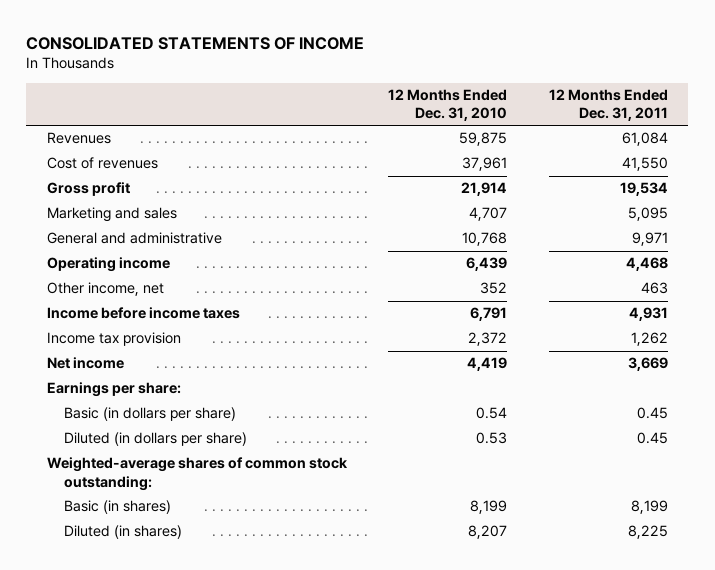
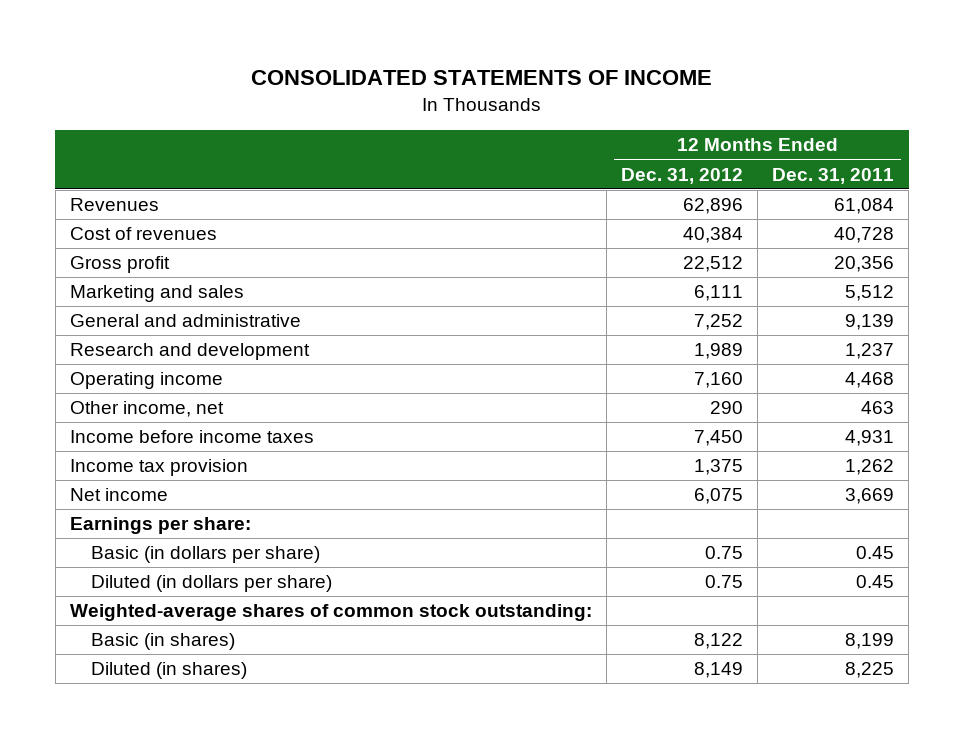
[388,89,508,122] 12 Months Ended Dec. 31, 2010 -> none
none -> [620,167,743,184] Dec. 31, 2012
[621,157,668,172] 41,550 -> [834,227,895,244] 40,728
[619,182,668,197] 19,534 -> [834,256,895,273] 20,356
[627,207,668,222] 5,095 -> [845,285,895,302] 5,512
[631,232,668,247] 9,971 -> [845,314,895,331] 9,139
none -> [69,343,310,361] Research and development

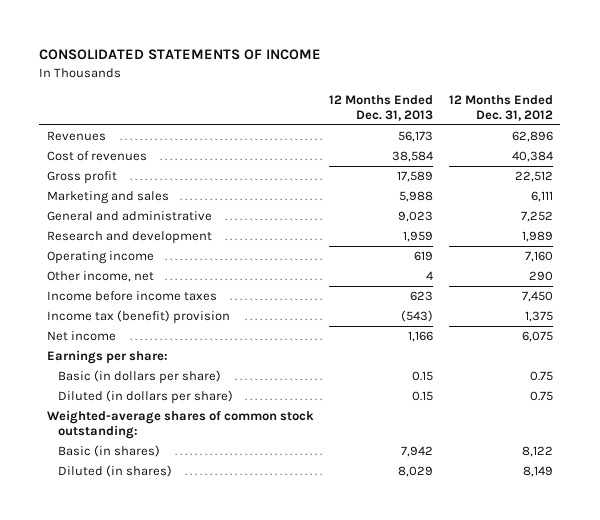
[772,167,895,184] Dec. 31, 2011 -> none
none -> [329,94,434,121] 12 Months Ended Dec. 31, 2013
[69,459,248,477] Income tax provision -> [47,310,231,325] Income tax (benefit) provision

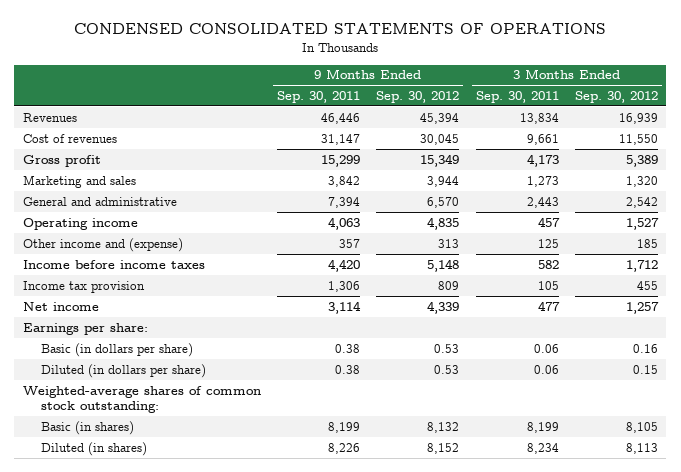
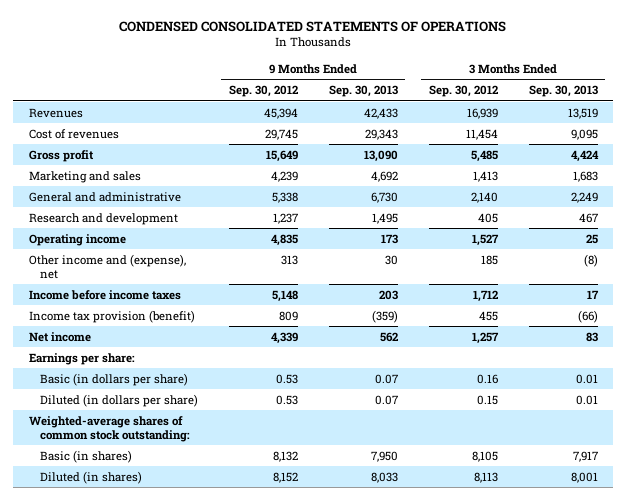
[276,90,360,103] Sep. 30, 2011 -> none
[475,90,559,103] Sep. 30, 2011 -> none
none -> [328,84,398,97] Sep. 30, 2013
none -> [528,84,598,97] Sep. 30, 2013
[420,133,460,145] 30,045 -> [264,128,298,140] 29,745
[618,133,658,145] 11,550 -> [465,128,498,140] 11,454
[420,153,460,167] 15,349 -> [265,149,298,162] 15,649
[625,154,658,167] 5,389 -> [470,149,498,162] 5,485
[427,175,460,187] 3,944 -> [270,170,298,182] 4,239
[625,175,658,187] 1,320 -> [472,170,498,182] 1,413
[427,196,460,208] 6,570 -> [271,191,298,203] 5,338
[625,196,658,208] 2,542 -> [470,191,498,203] 2,140
none -> [28,212,178,225] Research and development
[22,237,183,252] Other income and (expense) -> [28,253,186,279] Other income and (expense), net
[22,280,145,293] Income tax provision -> [28,309,195,323] Income tax provision (benefit)

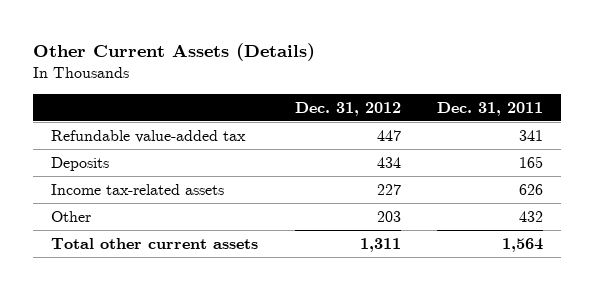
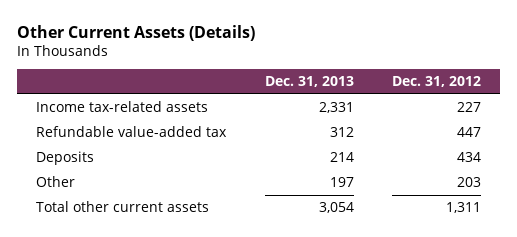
[437,101,544,116] Dec. 31, 2011 -> none
none -> [264,76,354,88] Dec. 31, 2013
[51,183,225,195] Income tax-related assets -> [36,101,209,113] Income tax-related assets

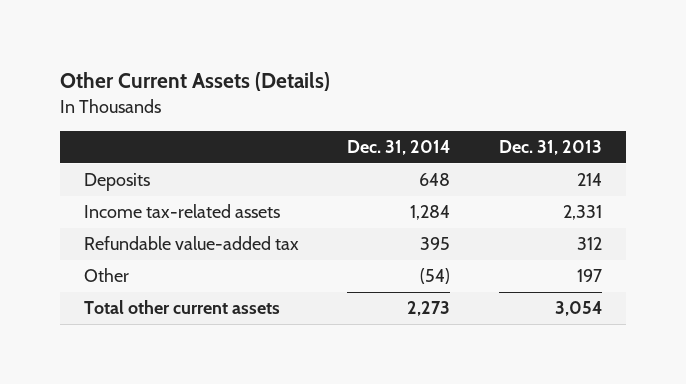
[392,76,482,88] Dec. 31, 2012 -> none
none -> [347,140,451,156] Dec. 31, 2014
[36,151,95,166] Deposits -> [83,173,150,192] Deposits

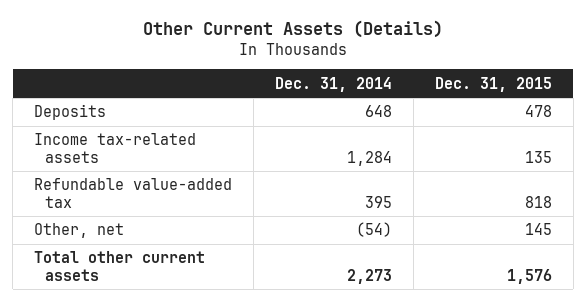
[498,140,602,156] Dec. 31, 2013 -> none
none -> [434,76,552,92] Dec. 31, 2015
[83,268,129,283] Other -> [34,223,125,239] Other, net

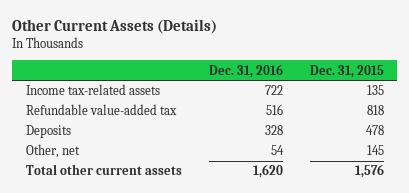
[275,76,393,92] Dec. 31, 2014 -> none
none -> [208,63,283,78] Dec. 31, 2016
[34,104,107,121] Deposits -> [25,125,71,139] Deposits

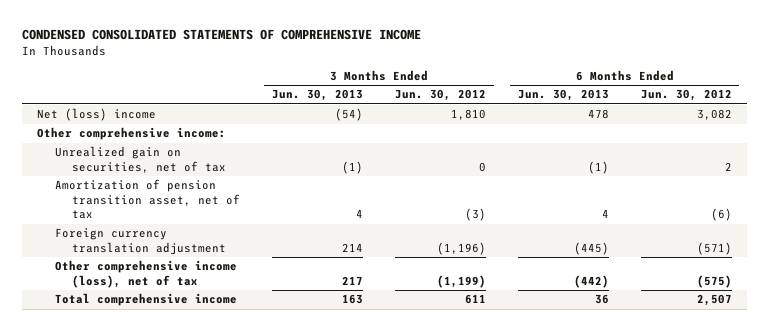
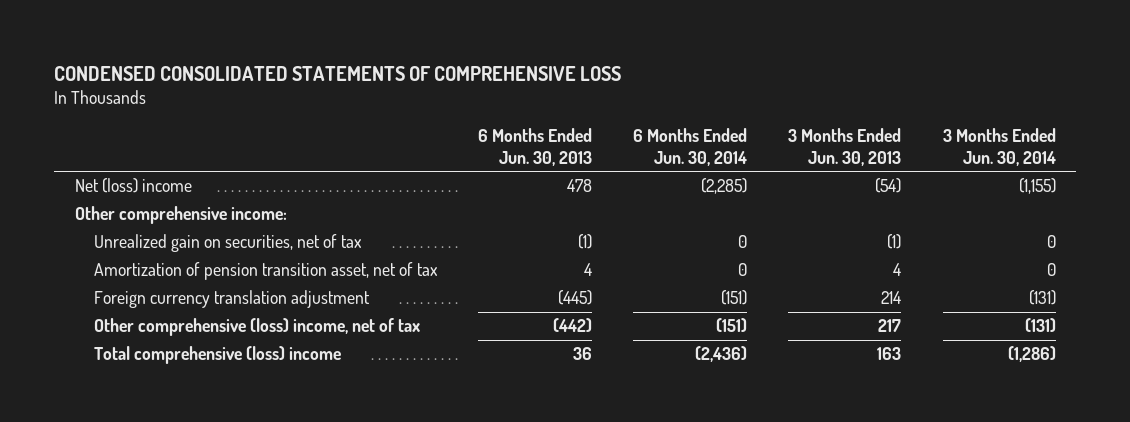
[21,29,421,41] CONDENSED CONSOLIDATED STATEMENTS OF COMPREHENSIVE INCOME -> [54,65,622,81] CONDENSED CONSOLIDATED STATEMENTS OF COMPREHENSIVE LOSS
[394,89,486,102] Jun. 30, 2012 -> none
[640,89,732,102] Jun. 30, 2012 -> none
none -> [633,127,748,166] 6 Months Ended Jun. 30, 2014
none -> [942,127,1056,166] 3 Months Ended Jun. 30, 2014
[54,260,237,288] Other comprehensive income (loss), net of tax -> [94,318,421,337] Other comprehensive (loss) income, net of tax
[54,293,237,307] Total comprehensive income -> [94,346,342,365] Total comprehensive (loss) income

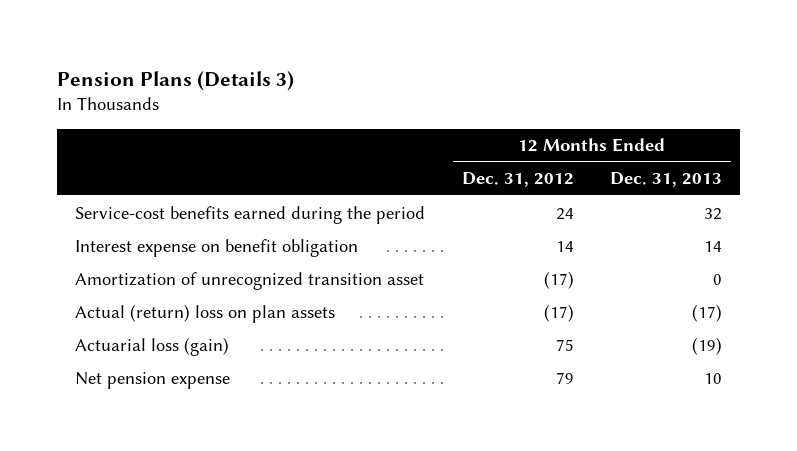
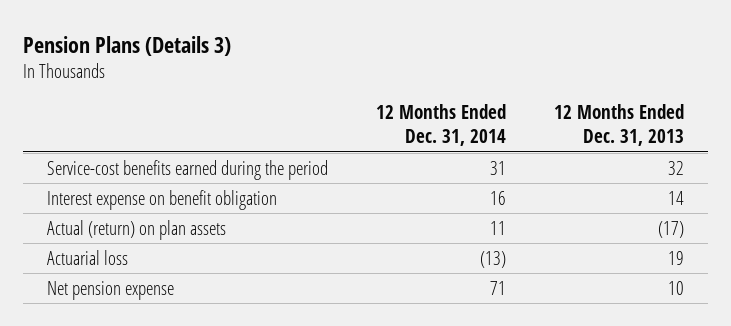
[461,172,574,188] Dec. 31, 2012 -> none
none -> [375,104,506,147] 12 Months Ended Dec. 31, 2014
[75,271,425,290] Amortization of unrecognized transition asset -> none
[75,303,336,323] Actual (return) loss on plan assets -> [46,219,226,240] Actual (return) on plan assets
[75,336,230,356] Actuarial loss (gain) -> [46,249,128,265] Actuarial loss
[692,336,723,355] (19) -> [667,250,684,265] 19

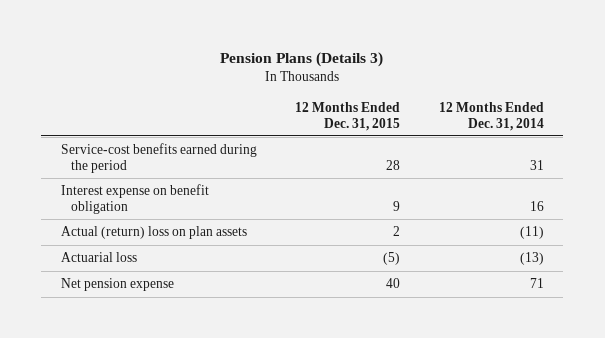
[553,104,684,147] 12 Months Ended Dec. 31, 2013 -> none
none -> [295,101,401,131] 12 Months Ended Dec. 31, 2015
[46,219,226,240] Actual (return) on plan assets -> [60,226,247,240] Actual (return) loss on plan assets
[489,220,506,235] 11 -> [519,226,544,240] (11)

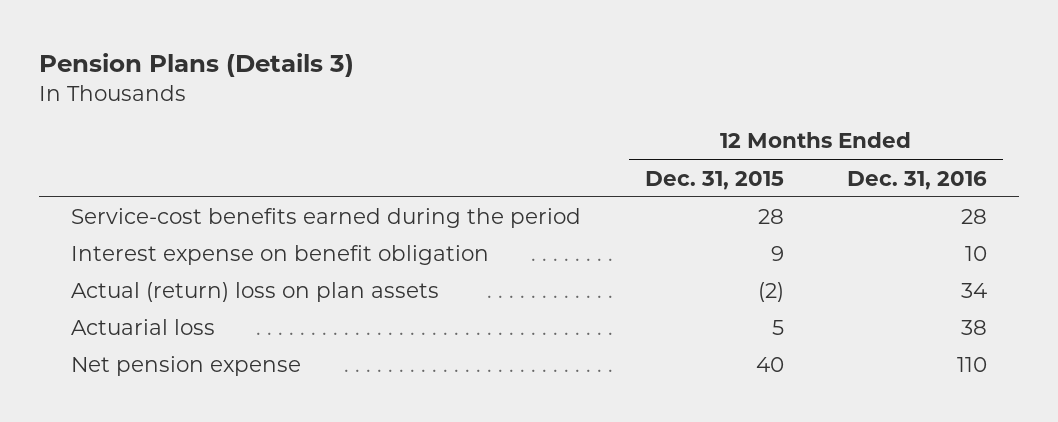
[438,101,544,131] 12 Months Ended Dec. 31, 2014 -> none
none -> [847,170,988,190] Dec. 31, 2016
[393,226,401,237] 2 -> [757,282,784,303] (2)
[383,252,401,266] (5) -> [771,320,784,336] 5

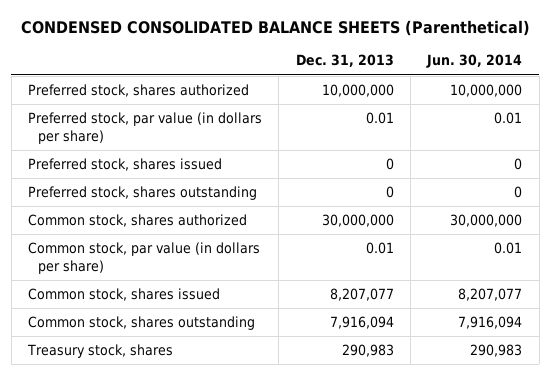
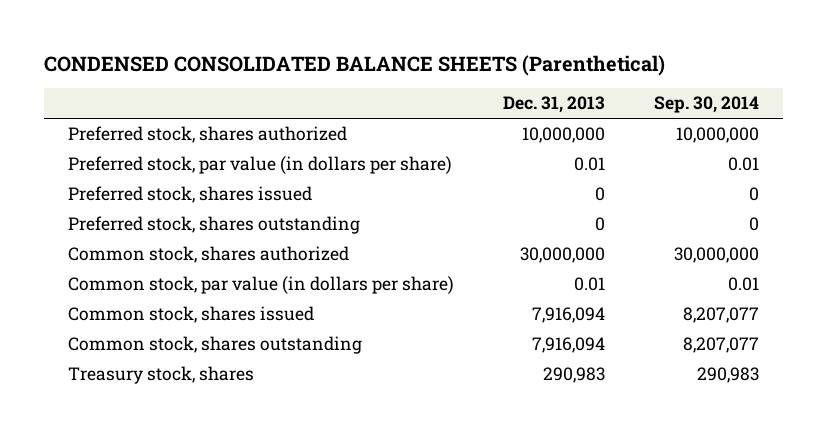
[426,54,523,69] Jun. 30, 2014 -> none
none -> [653,96,759,114] Sep. 30, 2014
[329,288,394,302] 8,207,077 -> [531,307,605,324] 7,916,094

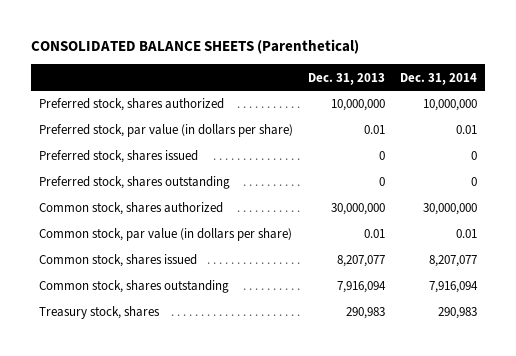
[43,54,665,76] CONDENSED CONSOLIDATED BALANCE SHEETS (Parenthetical) -> [31,39,360,55] CONSOLIDATED BALANCE SHEETS (Parenthetical)
[653,96,759,114] Sep. 30, 2014 -> none
none -> [400,72,478,85] Dec. 31, 2014
[531,307,605,324] 7,916,094 -> [337,255,386,268] 8,207,077

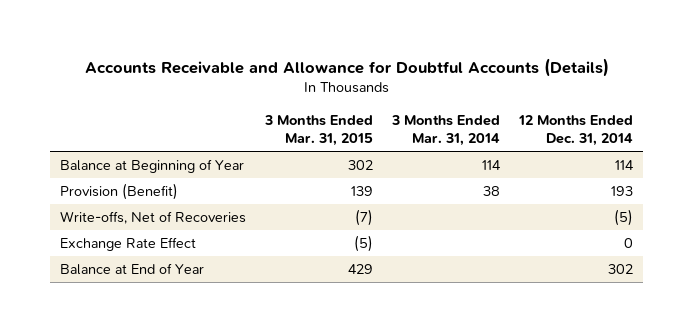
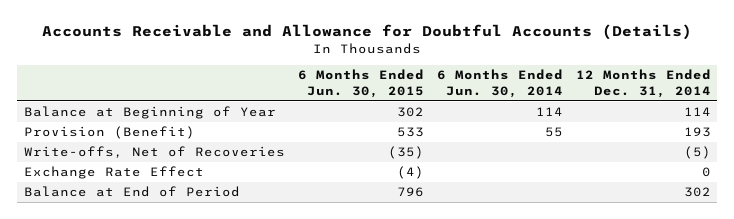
[264,114,374,147] 3 Months Ended Mar. 31, 2015 -> none
[391,114,501,147] 3 Months Ended Mar. 31, 2014 -> none
none -> [297,69,424,98] 6 Months Ended Jun. 30, 2015
none -> [436,69,563,98] 6 Months Ended Jun. 30, 2014
[60,262,205,275] Balance at End of Year -> [23,186,240,198] Balance at End of Period

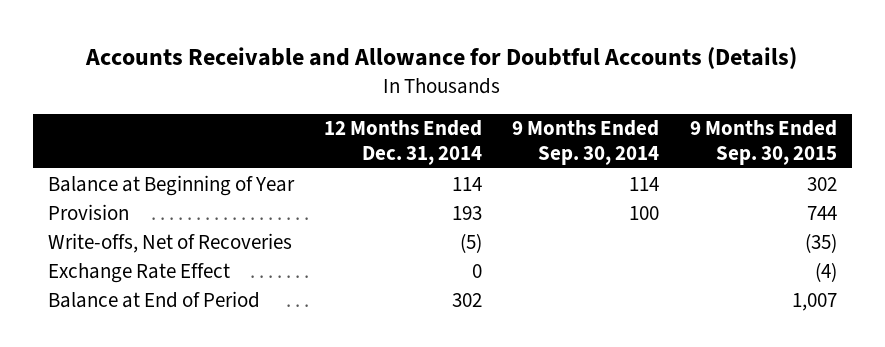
[297,69,424,98] 6 Months Ended Jun. 30, 2015 -> none
[436,69,563,98] 6 Months Ended Jun. 30, 2014 -> none
none -> [512,120,660,165] 9 Months Ended Sep. 30, 2014
none -> [689,120,837,165] 9 Months Ended Sep. 30, 2015
[23,126,195,140] Provision (Benefit) -> [47,203,129,220] Provision

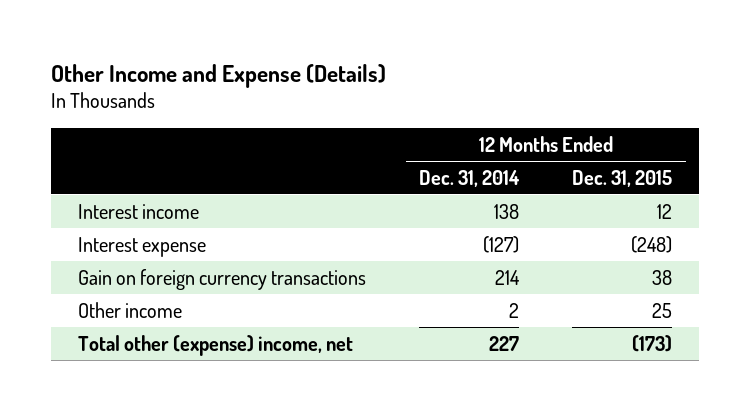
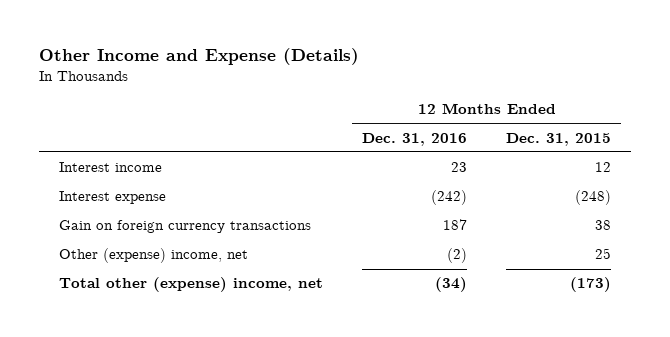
[418,169,520,187] Dec. 31, 2014 -> none
none -> [362,132,468,146] Dec. 31, 2016
[77,301,182,318] Other income -> [58,248,248,264] Other (expense) income, net

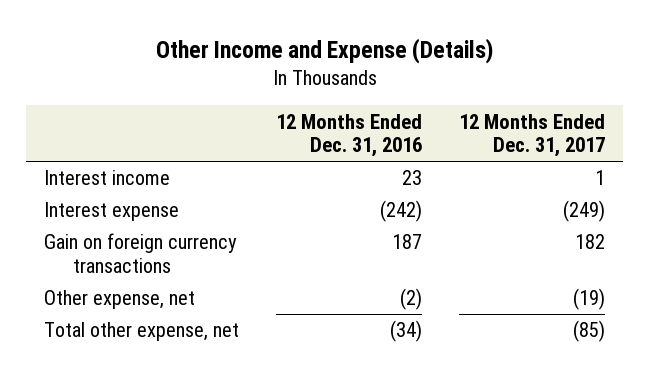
[506,132,612,146] Dec. 31, 2015 -> none
none -> [458,113,605,158] 12 Months Ended Dec. 31, 2017
[58,248,248,264] Other (expense) income, net -> [44,290,196,310] Other expense, net
[58,277,323,293] Total other (expense) income, net -> [44,322,240,342] Total other expense, net

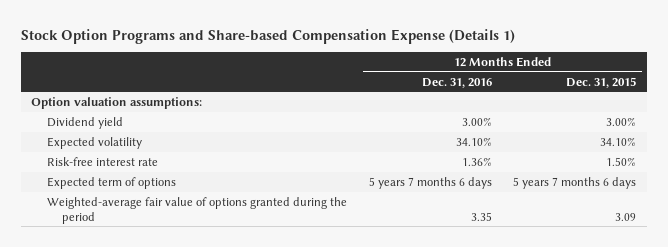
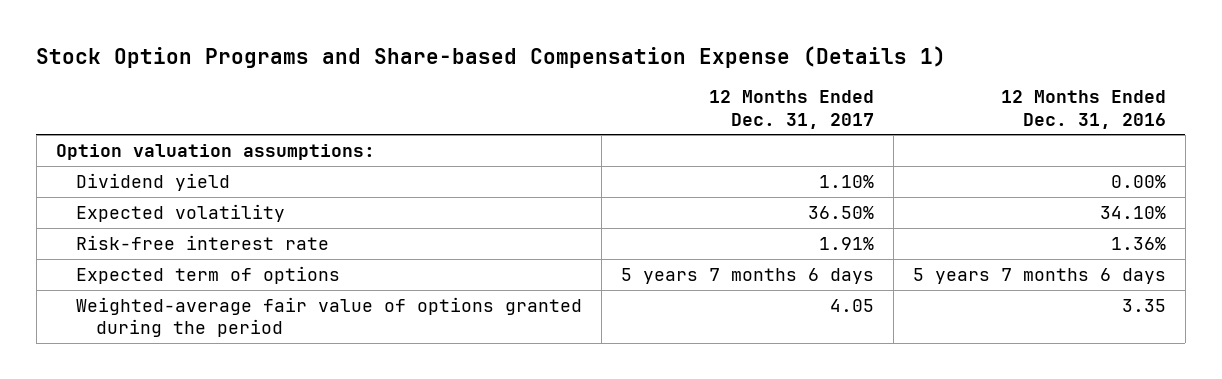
[566,76,637,88] Dec. 31, 2015 -> none
none -> [708,90,874,129] 12 Months Ended Dec. 31, 2017
[461,116,492,126] 3.00% -> [1110,174,1166,188] 0.00%

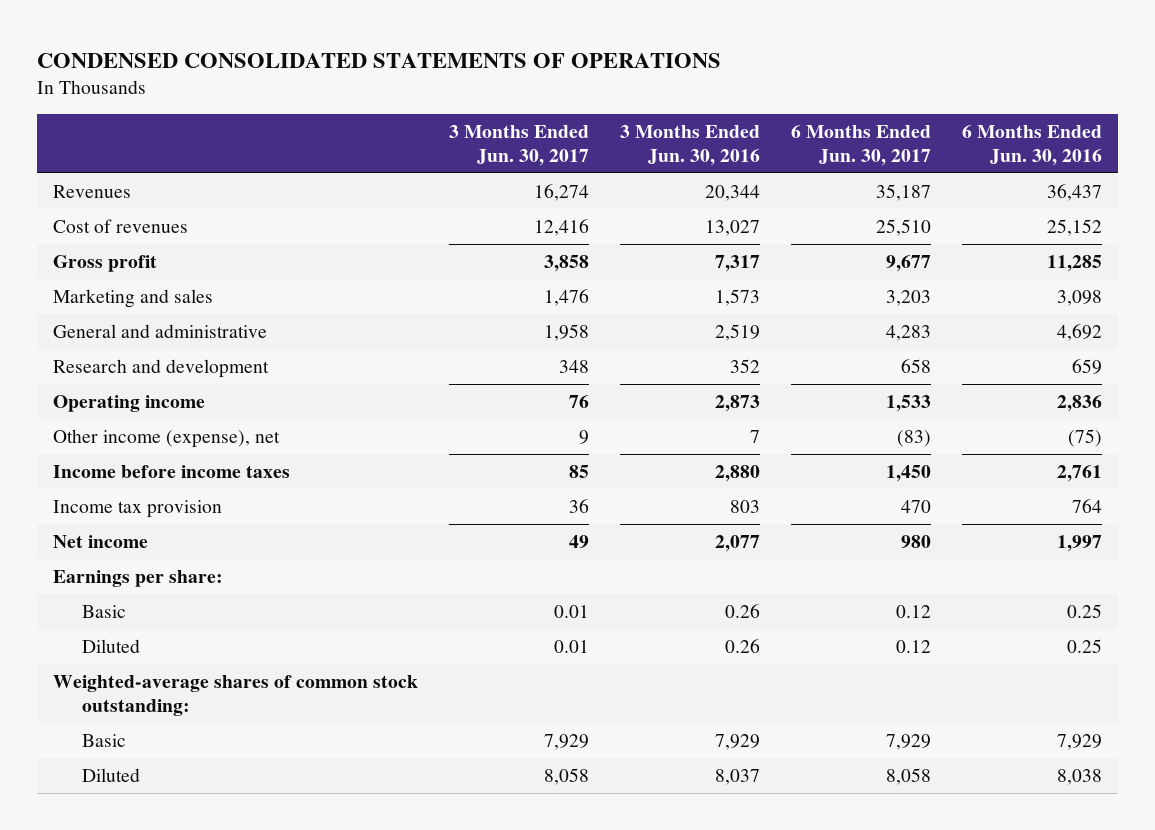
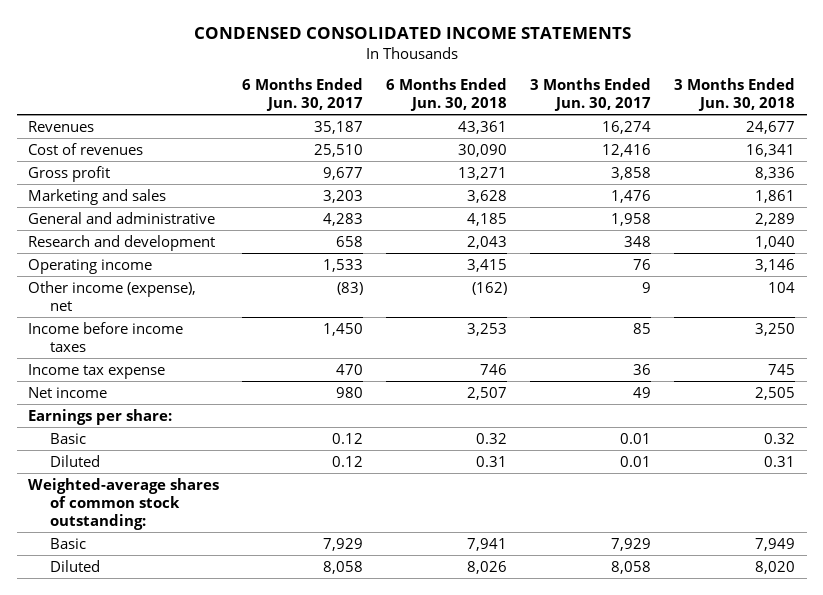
[37,52,722,68] CONDENSED CONSOLIDATED STATEMENTS OF OPERATIONS -> [193,27,631,40] CONDENSED CONSOLIDATED INCOME STATEMENTS
[620,125,761,166] 3 Months Ended Jun. 30, 2016 -> none
[962,125,1103,166] 6 Months Ended Jun. 30, 2016 -> none
none -> [386,77,508,111] 6 Months Ended Jun. 30, 2018
none -> [674,77,796,111] 3 Months Ended Jun. 30, 2018
[52,500,222,519] Income tax provision -> [28,363,166,379] Income tax expense

